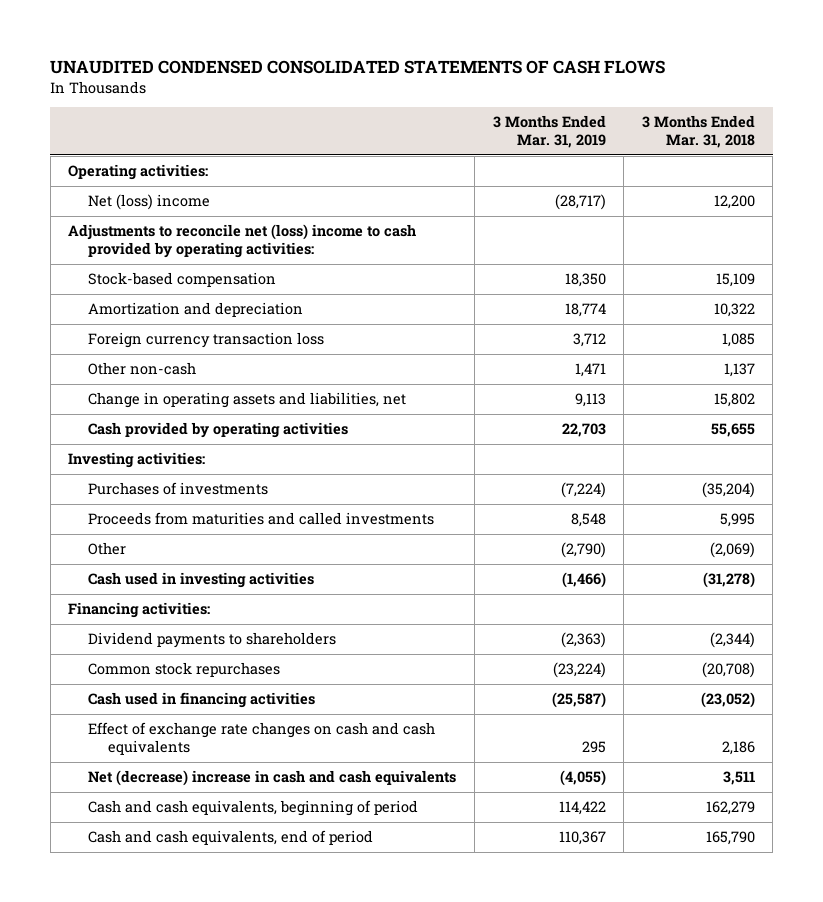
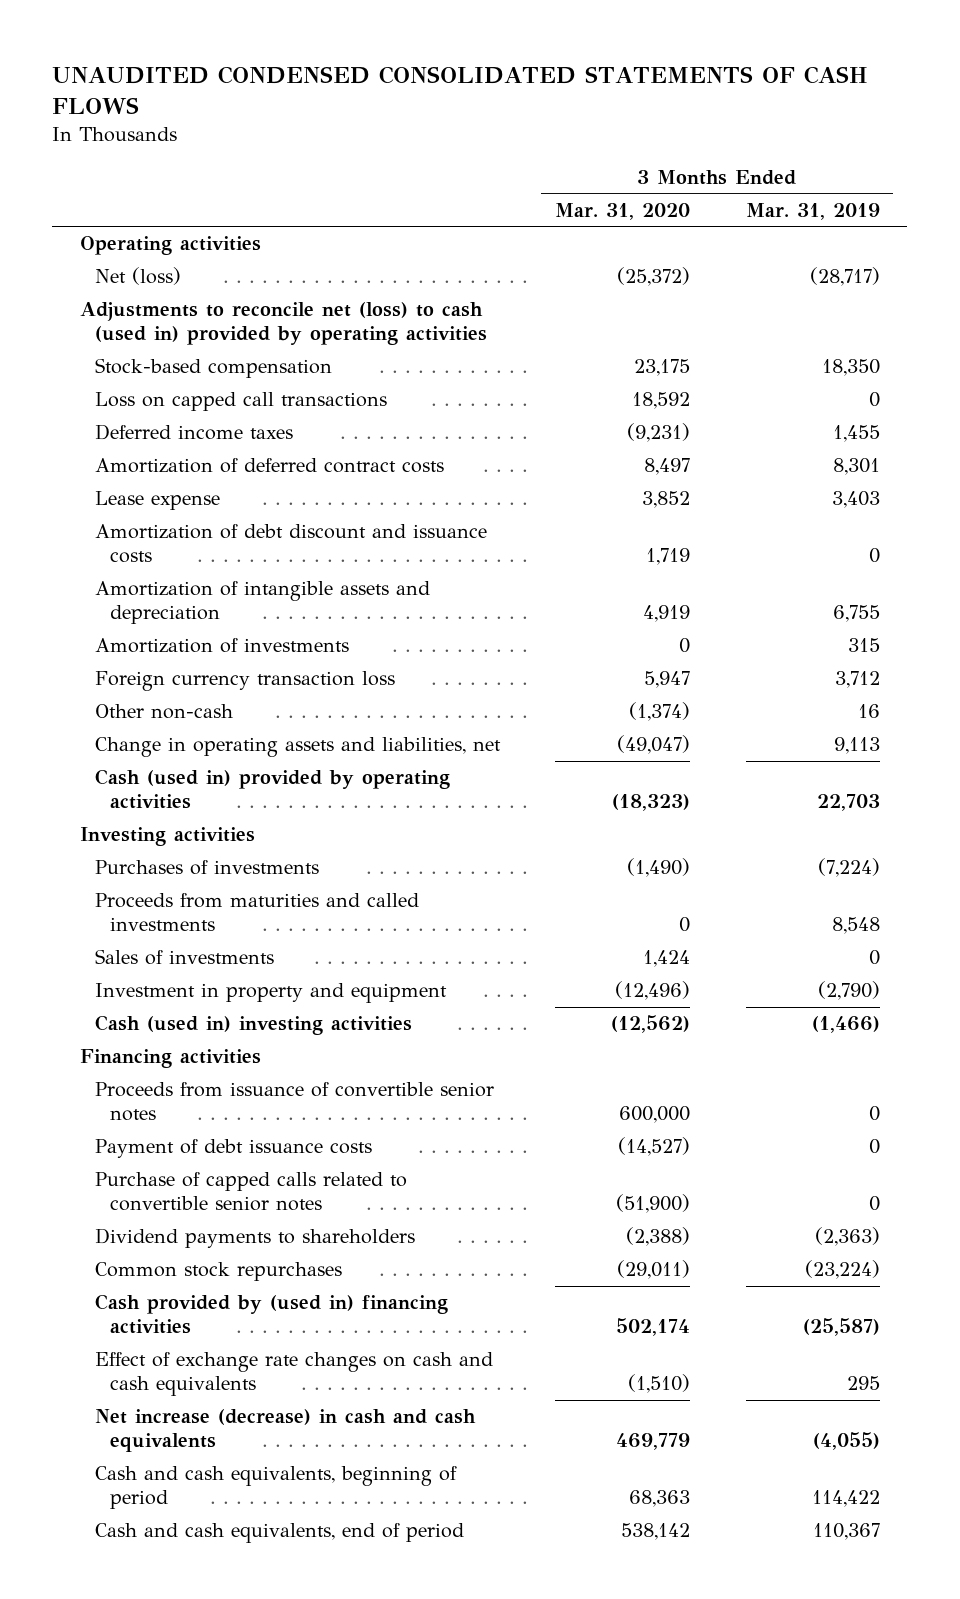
[641,115,755,149] 3 Months Ended Mar. 31, 2018 -> none
none -> [555,202,691,220] Mar. 31, 2020
[68,164,209,181] Operating activities: -> [80,236,262,256] Operating activities
[88,194,211,211] Net (loss) income -> [94,267,181,286] Net (loss)
[68,224,417,259] Adjustments to reconcile net (loss) income to cash provided by operating activities: -> [80,302,487,346] Adjustments to reconcile net (loss) to cash (used in) provided by operating activities
none -> [94,392,387,412] Loss on capped call transactions
none -> [94,424,293,441] Deferred income taxes
none -> [94,458,444,474] Amortization of deferred contract costs
none -> [94,491,220,511] Lease expense
none -> [94,524,487,564] Amortization of debt discount and issuance costs
[88,302,304,318] Amortization and depreciation -> [94,581,430,625] Amortization of intangible assets and depreciation
[564,303,606,318] 18,774 -> [832,605,880,623] 6,755
none -> [94,638,349,654] Amortization of investments
[574,363,606,378] 1,471 -> [857,704,880,719] 16
[88,422,349,439] Cash provided by operating activities -> [94,769,450,810] Cash (used in) provided by operating activities
[68,452,206,469] Investing activities: -> [80,827,256,847] Investing activities
none -> [94,949,274,966] Sales of investments
[88,542,127,556] Other -> [94,983,447,1004] Investment in property and equipment
[88,572,315,589] Cash used in investing activities -> [94,1015,412,1036] Cash (used in) investing activities
[68,602,211,619] Financing activities: -> [80,1049,262,1069] Financing activities
none -> [94,1082,494,1122] Proceeds from issuance of convertible senior notes
none -> [94,1139,372,1159] Payment of debt issuance costs
none -> [94,1172,407,1212] Purchase of capped calls related to convertible senior notes
[88,692,316,709] Cash used in financing activities -> [94,1294,448,1335] Cash provided by (used in) financing activities
[88,770,457,787] Net (decrease) increase in cash and cash equivalents -> [94,1409,476,1453] Net increase (decrease) in cash and cash equivalents

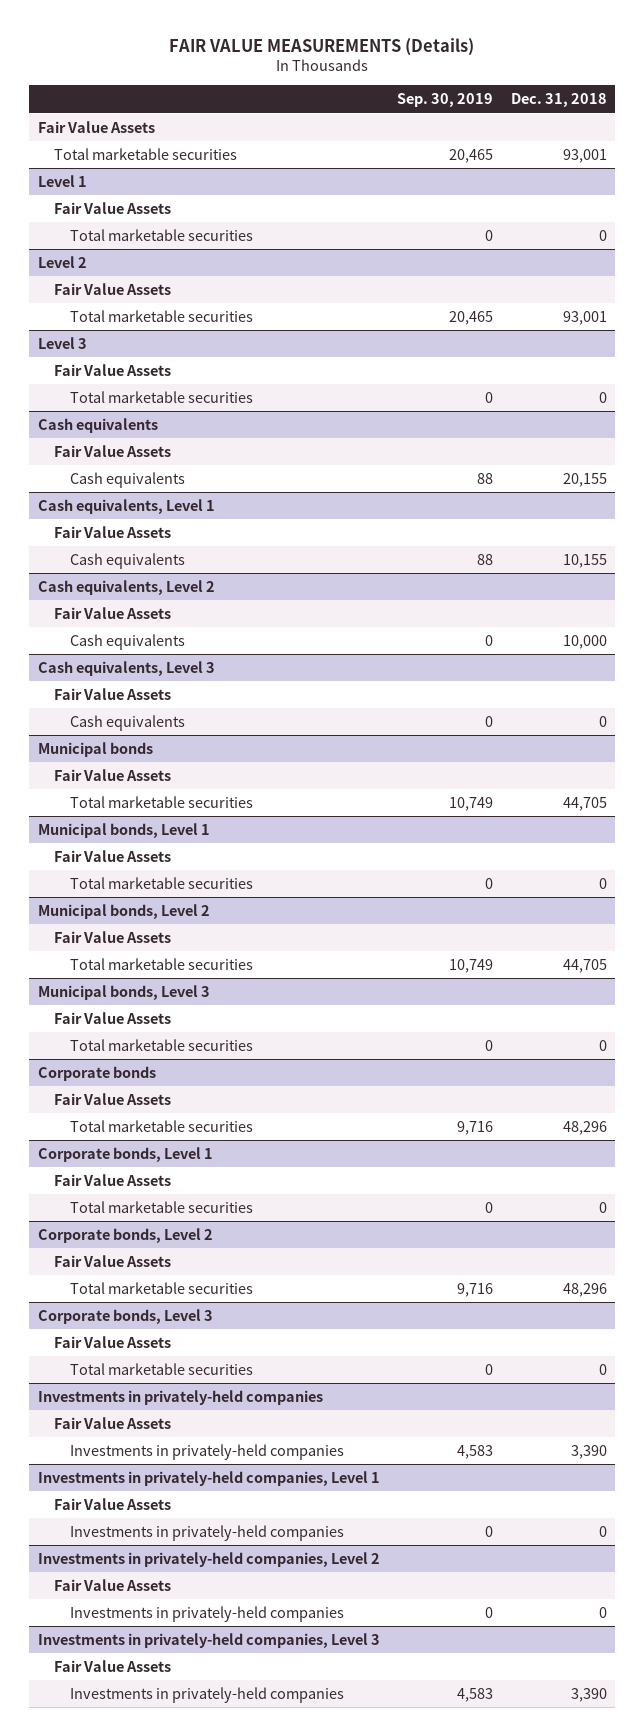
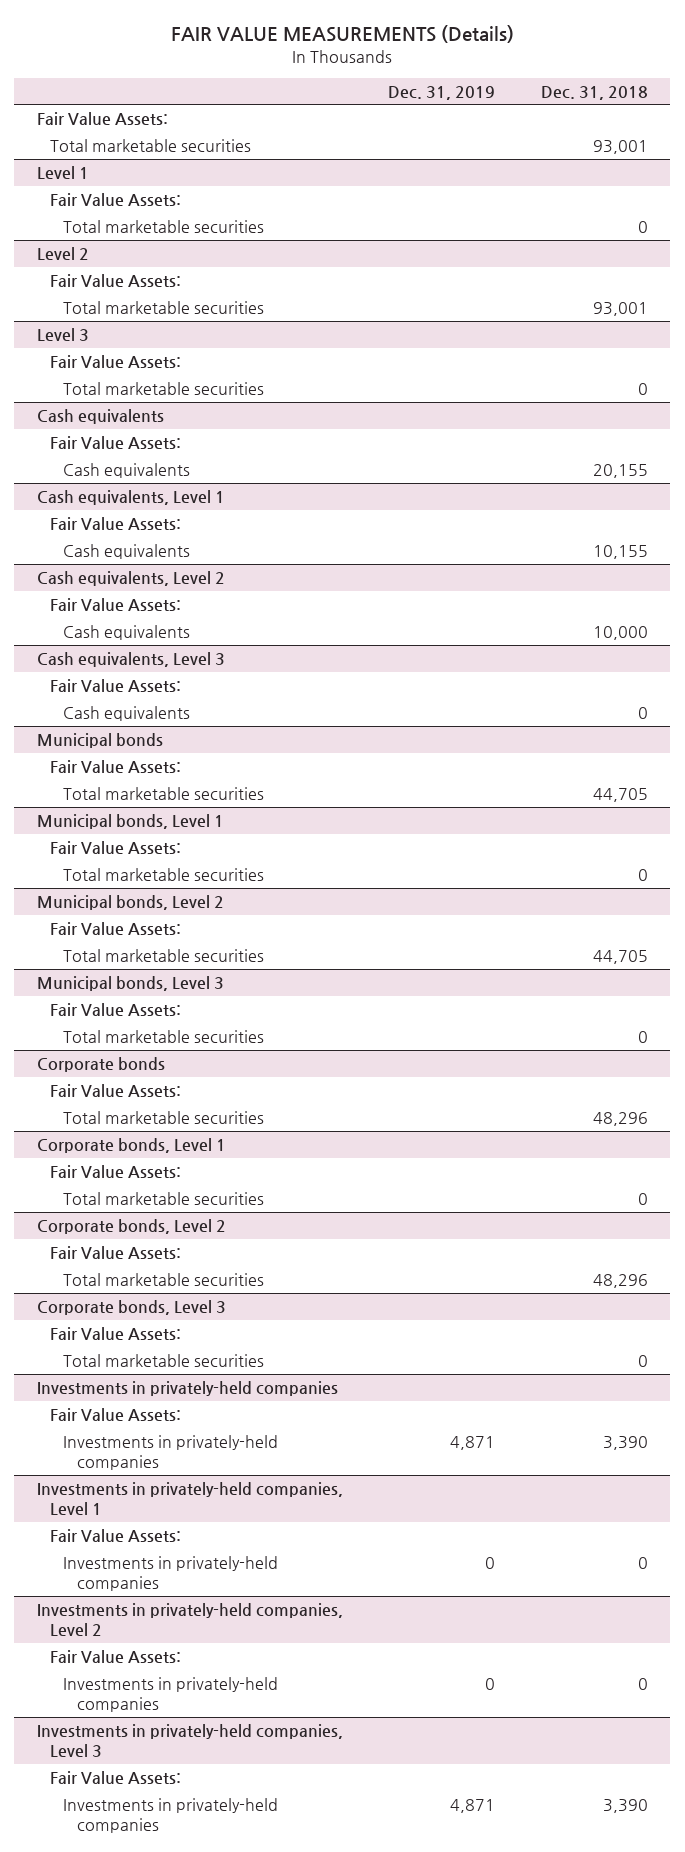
[397,93,494,108] Sep. 30, 2019 -> none
none -> [388,85,496,100] Dec. 31, 2019
[37,120,155,133] Fair Value Assets -> [37,111,169,125] Fair Value Assets:
[53,201,171,214] Fair Value Assets -> [50,192,182,206] Fair Value Assets:
[53,282,171,295] Fair Value Assets -> [50,273,182,287] Fair Value Assets:
[53,363,171,376] Fair Value Assets -> [50,354,182,368] Fair Value Assets:
[53,444,171,457] Fair Value Assets -> [50,435,182,449] Fair Value Assets:
[53,525,171,538] Fair Value Assets -> [50,516,182,530] Fair Value Assets:
[53,606,171,619] Fair Value Assets -> [50,597,182,611] Fair Value Assets:
[53,687,171,700] Fair Value Assets -> [50,678,182,692] Fair Value Assets:
[53,768,171,781] Fair Value Assets -> [50,759,182,773] Fair Value Assets:
[53,849,171,862] Fair Value Assets -> [50,840,182,854] Fair Value Assets:
[53,930,171,943] Fair Value Assets -> [50,921,182,935] Fair Value Assets:
[53,1011,171,1024] Fair Value Assets -> [50,1002,182,1016] Fair Value Assets:
[53,1092,171,1105] Fair Value Assets -> [50,1083,182,1097] Fair Value Assets:
[53,1173,171,1186] Fair Value Assets -> [50,1164,182,1178] Fair Value Assets:
[53,1254,171,1267] Fair Value Assets -> [50,1245,182,1259] Fair Value Assets:
[53,1335,171,1348] Fair Value Assets -> [50,1326,182,1340] Fair Value Assets:
[53,1416,171,1429] Fair Value Assets -> [50,1407,182,1421] Fair Value Assets:
[53,1497,171,1510] Fair Value Assets -> [50,1528,182,1542] Fair Value Assets:
[53,1578,171,1591] Fair Value Assets -> [50,1649,182,1663] Fair Value Assets:
[53,1659,171,1672] Fair Value Assets -> [50,1770,182,1784] Fair Value Assets:

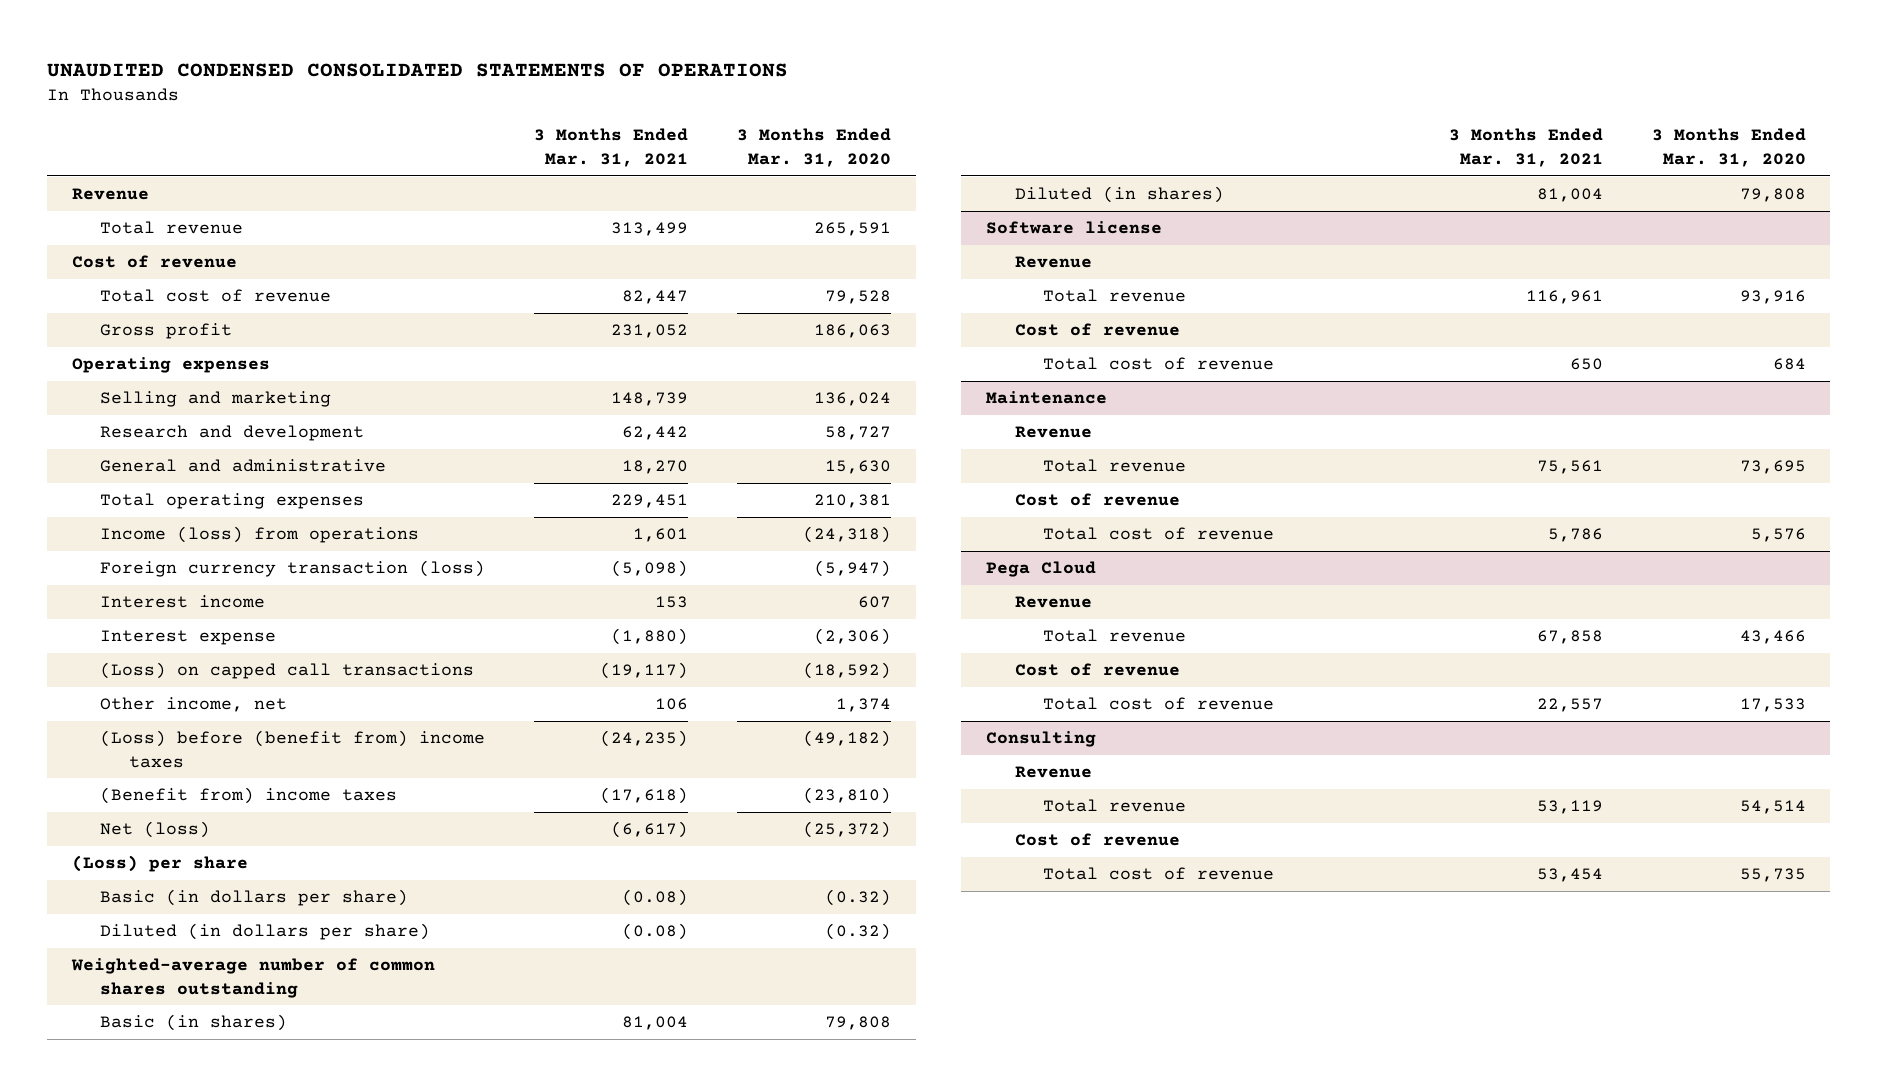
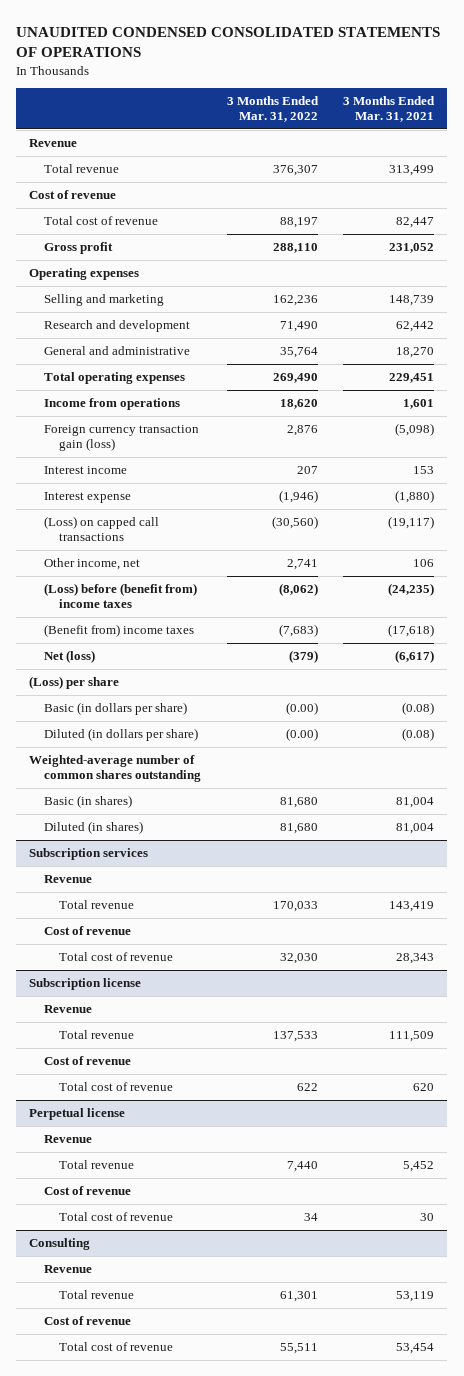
[737,128,892,168] 3 Months Ended Mar. 31, 2020 -> none
none -> [226,96,319,123] 3 Months Ended Mar. 31, 2022
[100,526,420,544] Income (loss) from operations -> [43,398,180,411] Income from operations
[100,560,486,578] Foreign currency transaction (loss) -> [43,425,199,452] Foreign currency transaction gain (loss)
[985,221,1162,235] Software license -> none
none -> [29,848,149,861] Subscription services
[1525,290,1603,305] 116,961 -> [389,901,435,913] 143,419
[985,391,1107,405] Maintenance -> none
[1569,358,1603,371] 650 -> [396,953,435,965] 28,343
none -> [29,978,142,991] Subscription license
[1536,460,1603,475] 75,561 -> [389,1031,435,1043] 111,509
[985,561,1096,578] Pega Cloud -> none
[1547,528,1603,543] 5,786 -> [413,1083,435,1092] 620
none -> [29,1108,126,1121] Perpetual license
[1536,630,1603,645] 67,858 -> [403,1161,435,1173] 5,452
[1536,698,1603,713] 22,557 -> [420,1213,435,1222] 30

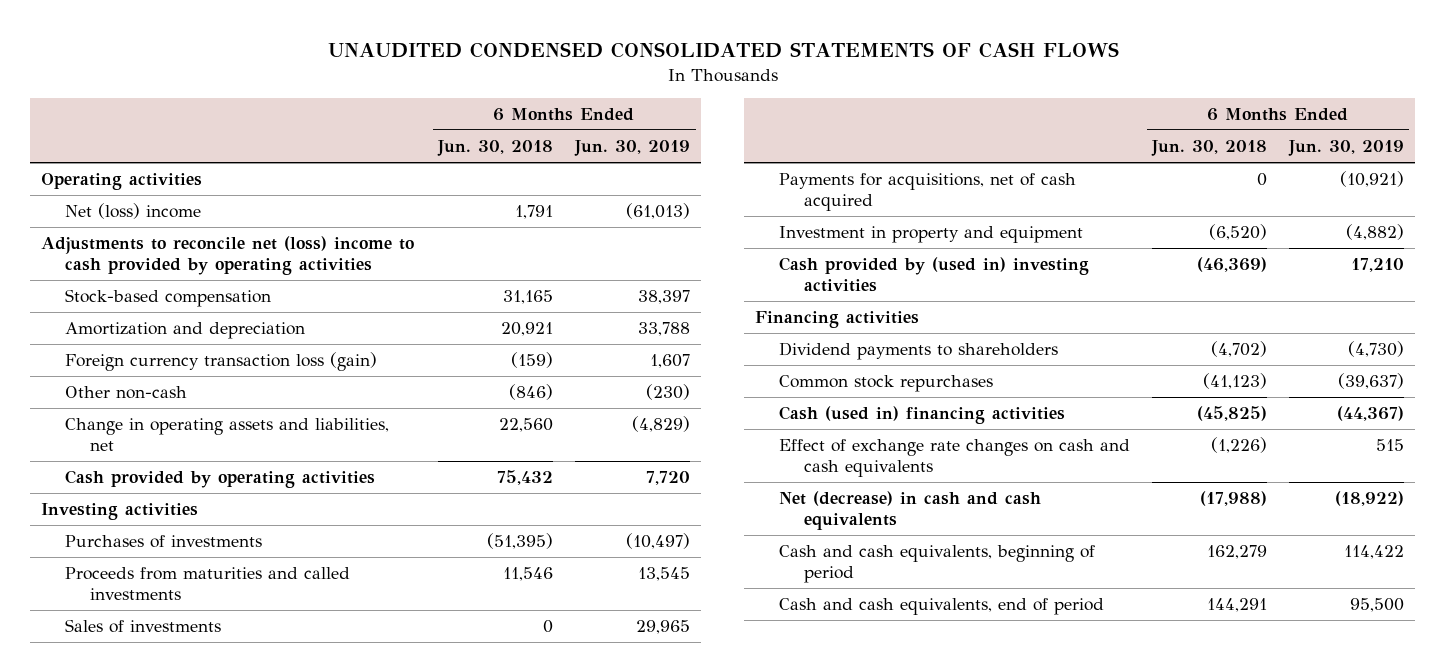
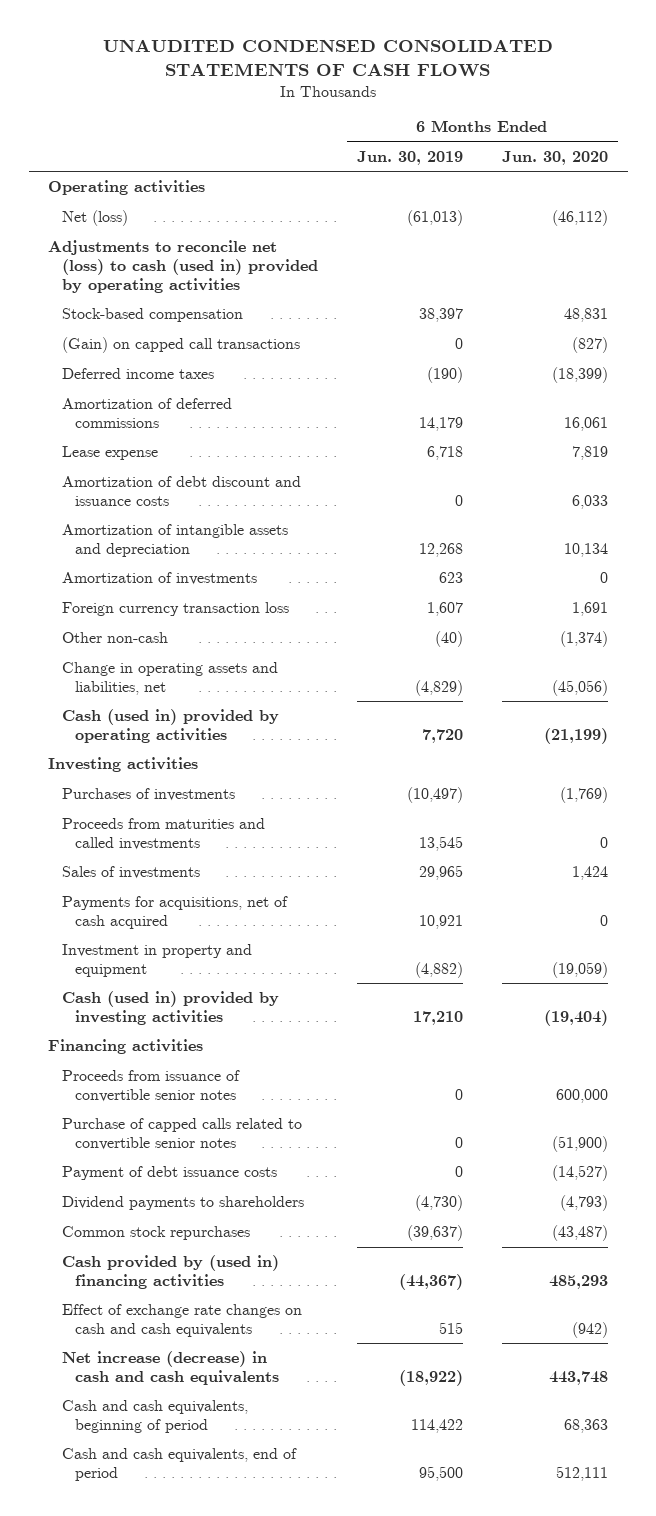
[437,140,554,157] Jun. 30, 2018 -> none
none -> [501,150,608,165] Jun. 30, 2020
[65,203,202,220] Net (loss) income -> [61,210,128,227] Net (loss)
[41,236,415,276] Adjustments to reconcile net (loss) income to cash provided by operating activities -> [48,240,318,293] Adjustments to reconcile net (loss) to cash (used in) provided by operating activities
none -> [61,337,300,354] (Gain) on capped call transactions
none -> [61,368,214,380] Deferred income taxes
none -> [61,398,232,428] Amortization of deferred commissions
none -> [61,446,158,461] Lease expense
none -> [61,476,301,506] Amortization of debt discount and issuance costs
[65,322,306,340] Amortization and depreciation -> [61,524,288,557] Amortization of intangible assets and depreciation
[638,322,691,337] 33,788 -> [418,542,463,557] 12,268
none -> [61,572,257,586] Amortization of investments
[65,352,378,372] Foreign currency transaction loss (gain) -> [61,602,289,617] Foreign currency transaction loss
[646,384,691,401] (230) -> [434,631,463,648] (40)
[65,470,376,489] Cash provided by operating activities -> [61,709,279,743] Cash (used in) provided by operating activities
[1340,171,1405,188] (10,921) -> [418,914,463,929] 10,921
[779,257,1090,293] Cash provided by (used in) investing activities -> [61,991,279,1025] Cash (used in) provided by investing activities
none -> [61,1070,240,1102] Proceeds from issuance of convertible senior notes
none -> [61,1118,302,1150] Purchase of capped calls related to convertible senior notes
none -> [61,1166,277,1181] Payment of debt issuance costs
[779,406,1066,425] Cash (used in) financing activities -> [61,1255,279,1289] Cash provided by (used in) financing activities
[779,491,1042,531] Net (decrease) in cash and cash equivalents -> [61,1351,280,1385] Net increase (decrease) in cash and cash equivalents

